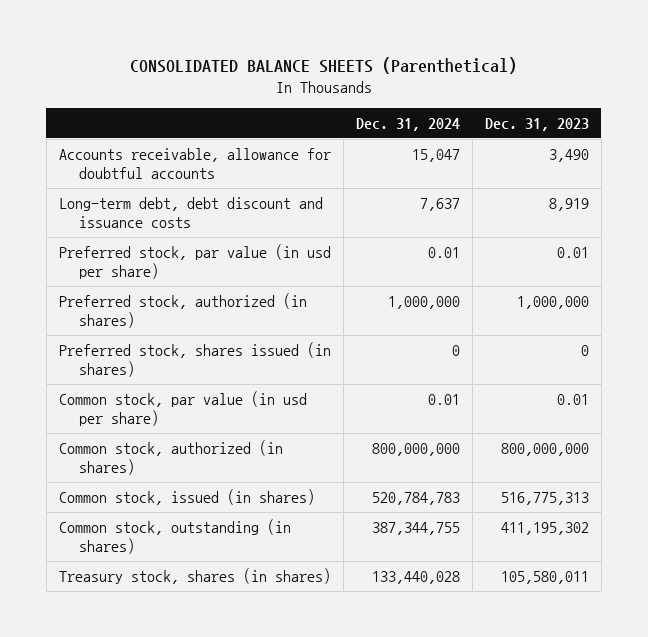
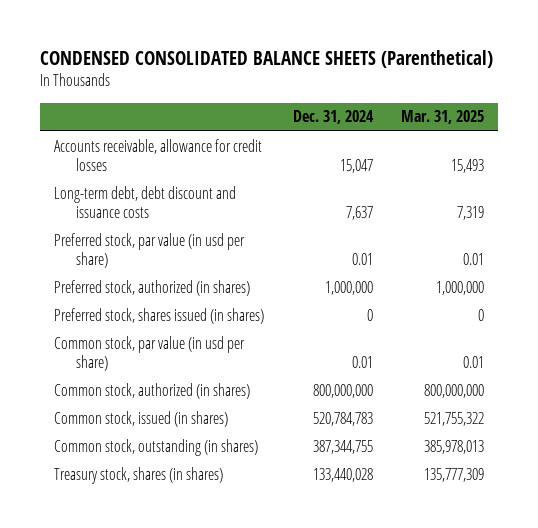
[129,56,517,74] CONSOLIDATED BALANCE SHEETS (Parenthetical) -> [39,49,493,68] CONDENSED CONSOLIDATED BALANCE SHEETS (Parenthetical)
[484,117,589,131] Dec. 31, 2023 -> none
none -> [401,110,485,125] Mar. 31, 2025
[58,148,331,179] Accounts receivable, allowance for doubtful accounts -> [54,138,263,171] Accounts receivable, allowance for credit losses

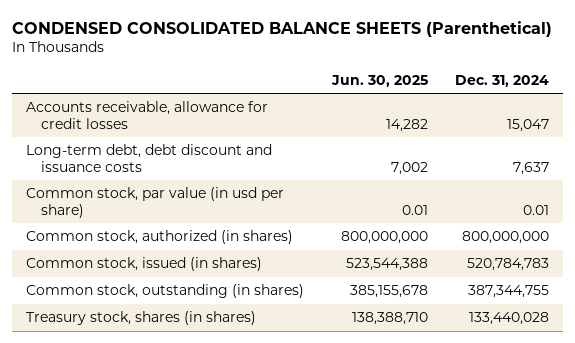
[401,110,485,125] Mar. 31, 2025 -> none
none -> [330,74,428,87] Jun. 30, 2025
[54,232,246,268] Preferred stock, par value (in usd per share) -> none
[54,279,251,296] Preferred stock, authorized (in shares) -> none
[54,307,265,324] Preferred stock, shares issued (in shares) -> none

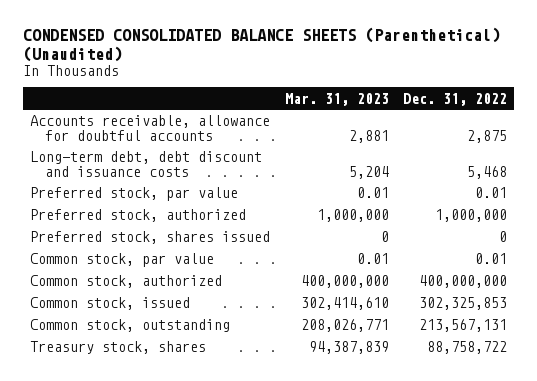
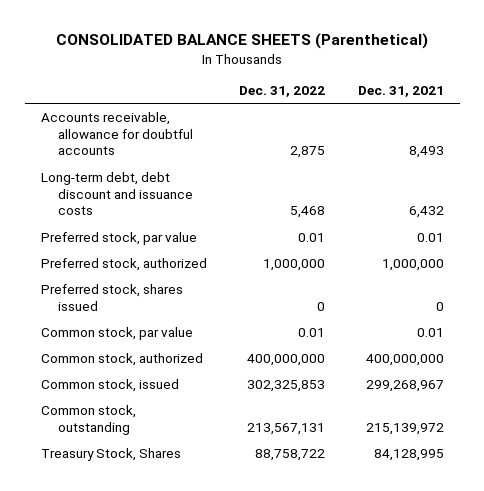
[22,27,500,62] CONDENSED CONSOLIDATED BALANCE SHEETS (Parenthetical) (Unaudited) -> [56,33,429,50] CONSOLIDATED BALANCE SHEETS (Parenthetical)
[284,92,389,106] Mar. 31, 2023 -> none
none -> [357,85,444,97] Dec. 31, 2021
[30,341,207,355] Treasury stock, shares -> [40,447,181,461] Treasury Stock, Shares

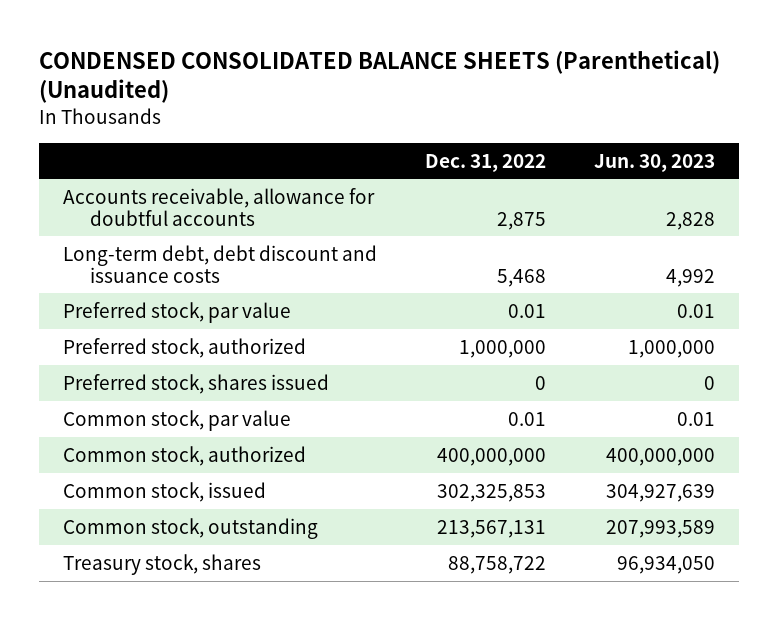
[56,33,429,50] CONSOLIDATED BALANCE SHEETS (Parenthetical) -> [39,49,721,104] CONDENSED CONSOLIDATED BALANCE SHEETS (Parenthetical) (Unaudited)
[357,85,444,97] Dec. 31, 2021 -> none
none -> [594,153,716,172] Jun. 30, 2023
[40,447,181,461] Treasury Stock, Shares -> [63,553,262,575] Treasury stock, shares

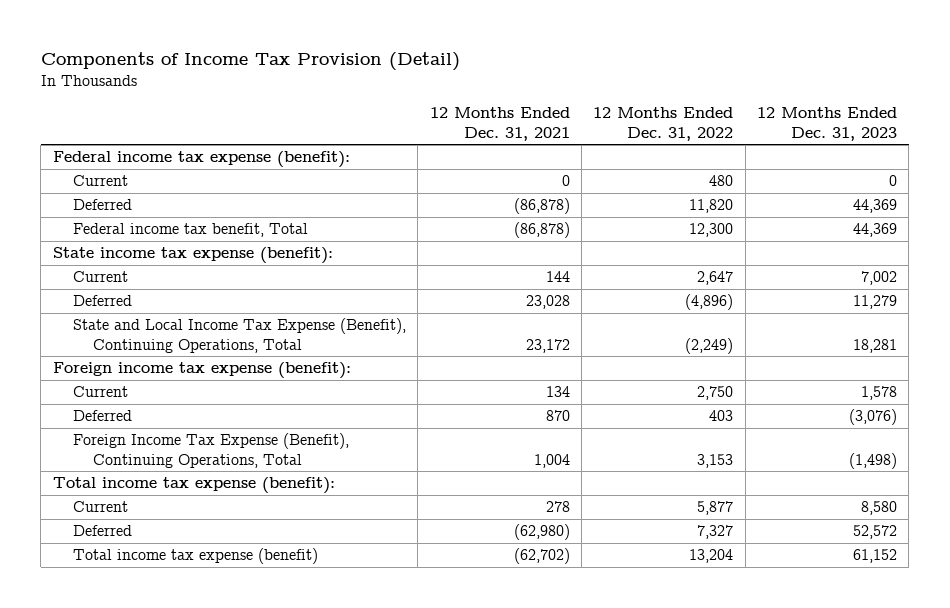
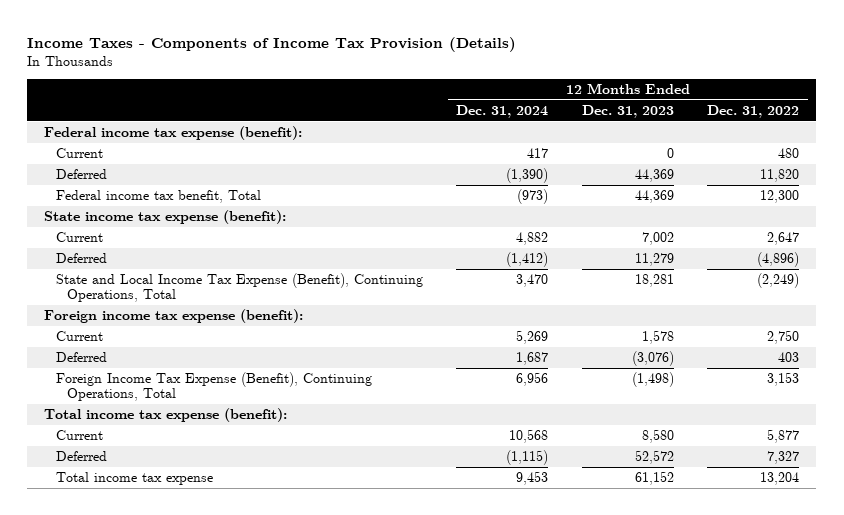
[40,51,460,71] Components of Income Tax Provision (Detail) -> [27,36,517,52] Income Taxes - Components of Income Tax Provision (Details)
[429,107,570,141] 12 Months Ended Dec. 31, 2021 -> none
none -> [456,104,549,118] Dec. 31, 2024
[72,548,318,565] Total income tax expense (benefit) -> [55,472,213,486] Total income tax expense

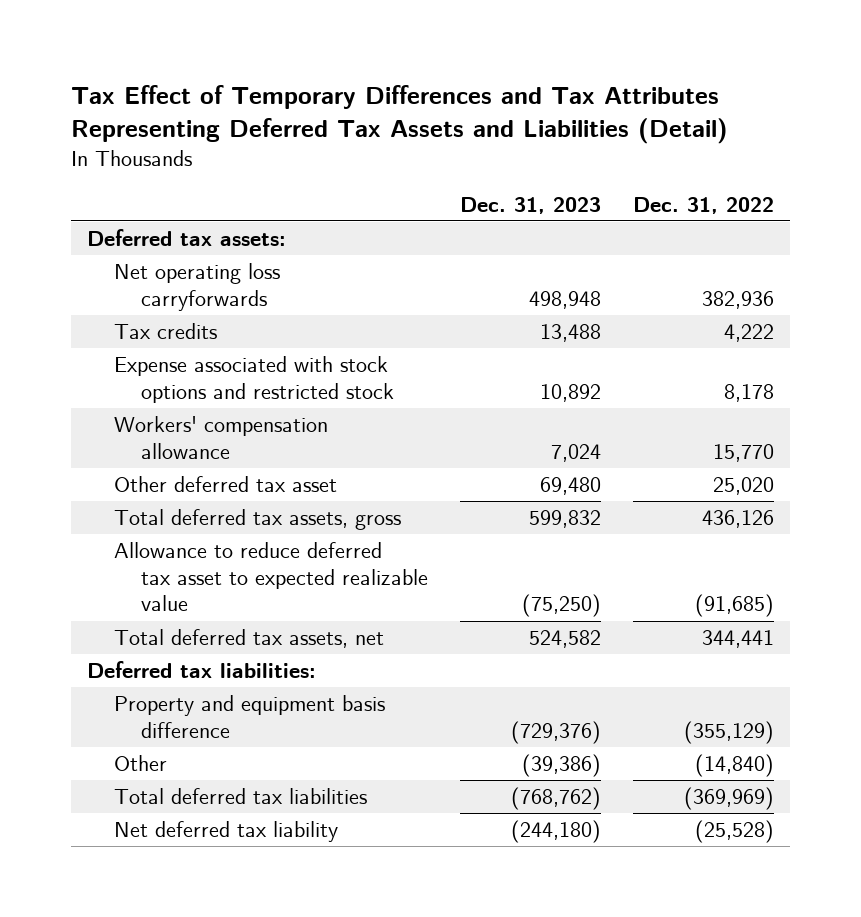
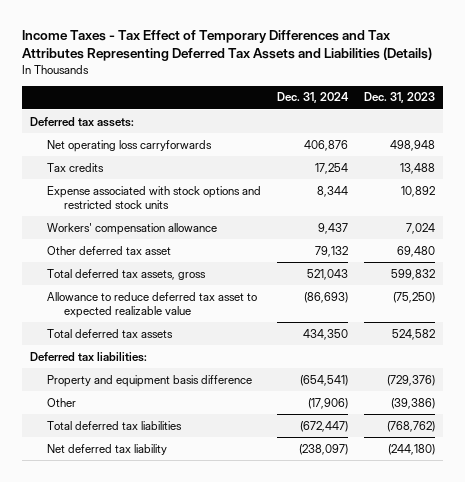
[70,85,728,145] Tax Effect of Temporary Differences and Tax Attributes Representing Deferred Tax Assets and Liabilities (Detail) -> [22,30,433,62] Income Taxes - Tax Effect of Temporary Differences and Tax Attributes Representing Deferred Tax Assets and Liabilities (Details)
[633,196,775,214] Dec. 31, 2022 -> none
none -> [277,92,350,104] Dec. 31, 2024
[114,356,395,403] Expense associated with stock options and restricted stock -> [47,185,262,209] Expense associated with stock options and restricted stock units
[114,629,385,649] Total deferred tax assets, net -> [47,328,174,338] Total deferred tax assets

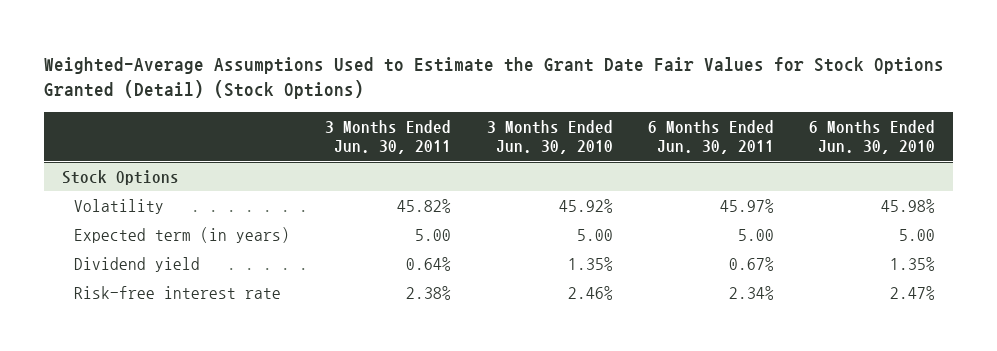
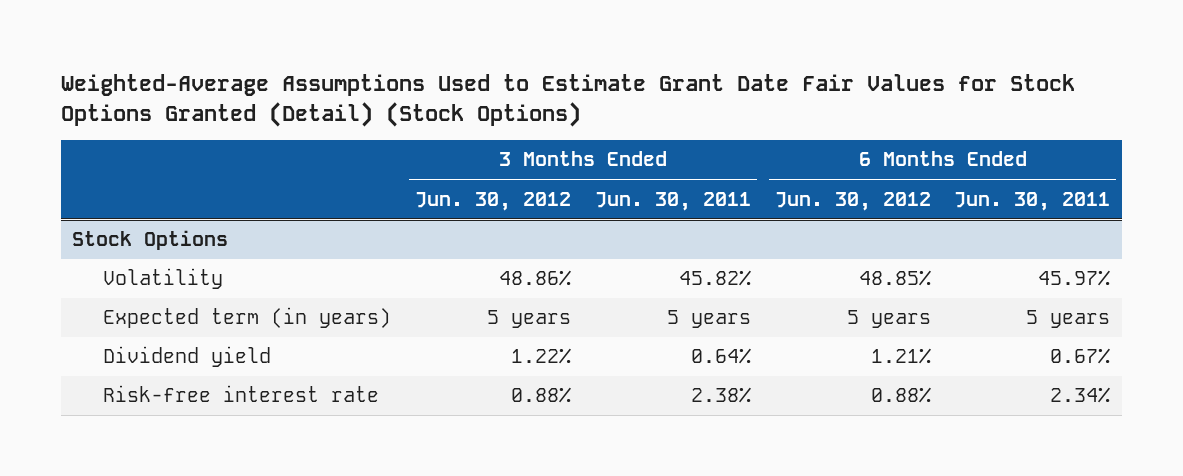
[44,56,945,100] Weighted-Average Assumptions Used to Estimate the Grant Date Fair Values for Stock Options Granted (Detail) (Stock Options) -> [60,73,1075,127] Weighted-Average Assumptions Used to Estimate Grant Date Fair Values for Stock Options Granted (Detail) (Stock Options)
[486,120,613,155] 3 Months Ended Jun. 30, 2010 -> none
[809,120,936,155] 6 Months Ended Jun. 30, 2010 -> none
none -> [414,191,571,211] Jun. 30, 2012
none -> [774,191,931,211] Jun. 30, 2012
[415,229,452,242] 5.00 -> [666,310,751,329] 5 years
[737,229,774,242] 5.00 -> [1026,310,1111,329] 5 years

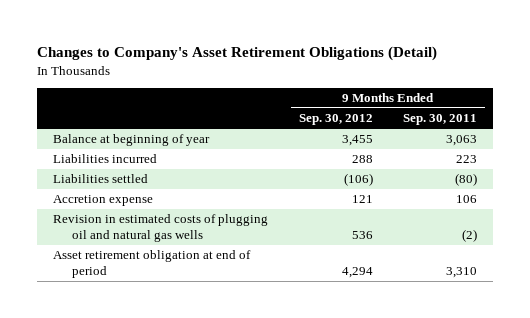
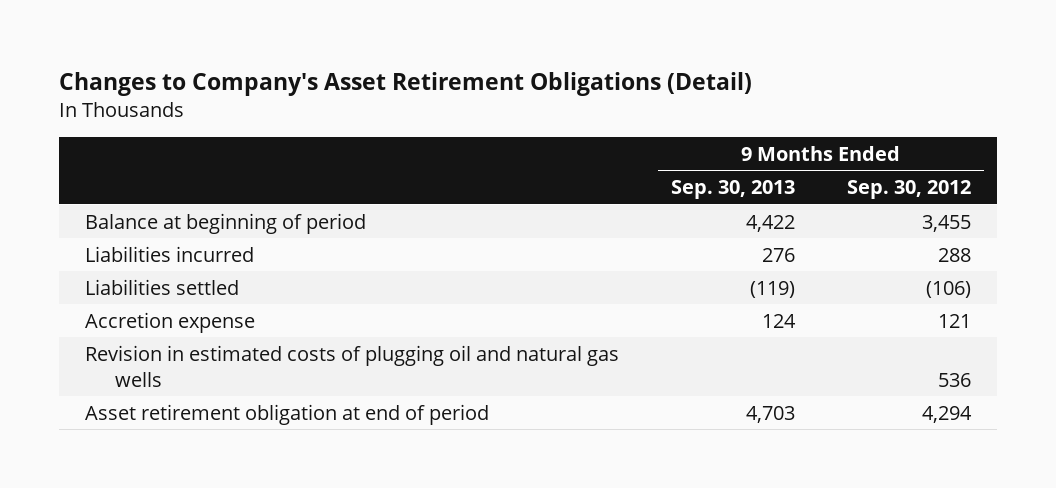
[403,114,478,126] Sep. 30, 2011 -> none
none -> [671,180,796,200] Sep. 30, 2013
[52,134,210,147] Balance at beginning of year -> [85,212,367,234] Balance at beginning of period

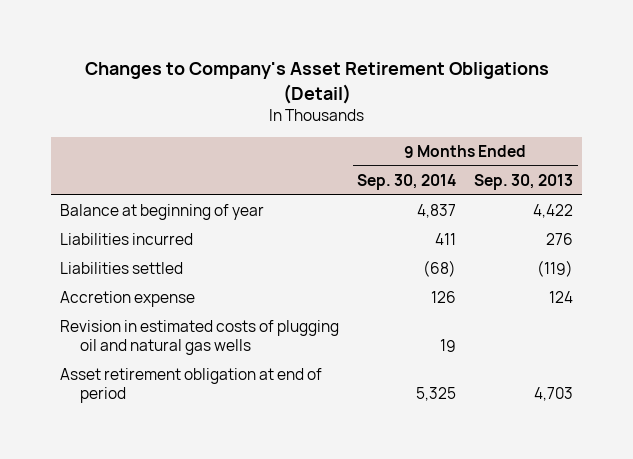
[847,180,972,200] Sep. 30, 2012 -> none
none -> [357,173,457,190] Sep. 30, 2014
[85,212,367,234] Balance at beginning of period -> [60,204,265,221] Balance at beginning of year

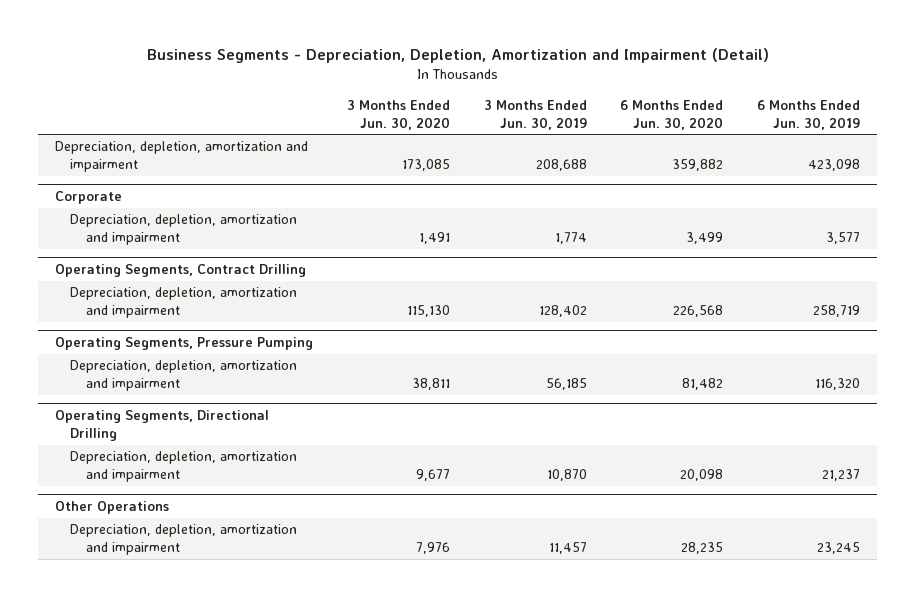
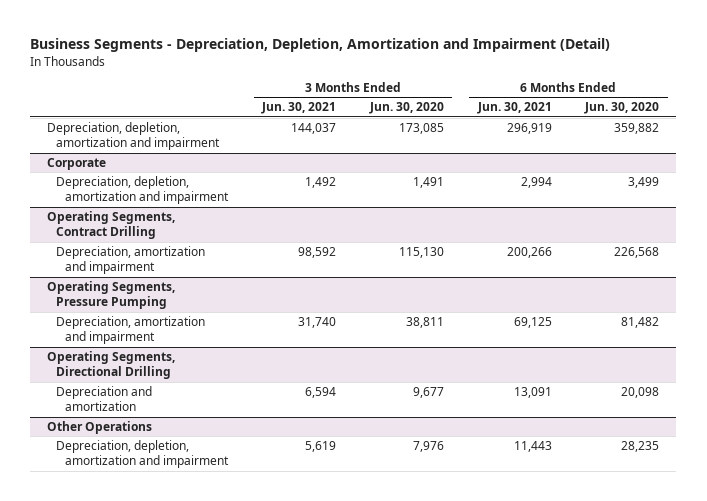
[483,99,587,130] 3 Months Ended Jun. 30, 2019 -> none
[756,99,860,130] 6 Months Ended Jun. 30, 2019 -> none
none -> [260,102,336,115] Jun. 30, 2021
none -> [476,102,552,115] Jun. 30, 2021
[70,287,298,319] Depreciation, depletion, amortization and impairment -> [56,246,206,275] Depreciation, amortization and impairment
[70,360,298,392] Depreciation, depletion, amortization and impairment -> [56,316,206,345] Depreciation, amortization and impairment
[70,451,298,483] Depreciation, depletion, amortization and impairment -> [56,386,153,412] Depreciation and amortization

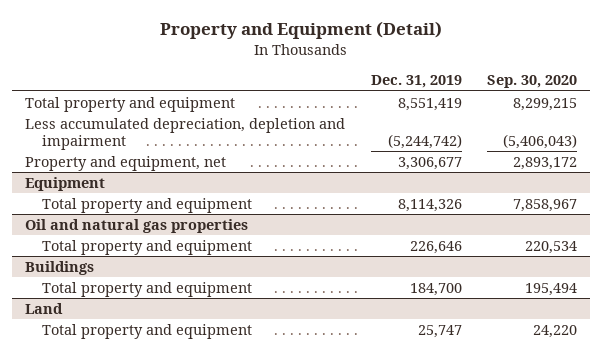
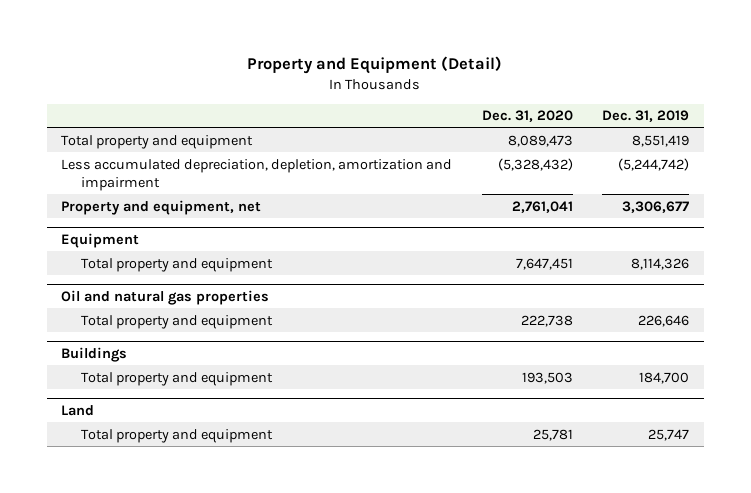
[486,75,577,89] Sep. 30, 2020 -> none
none -> [481,110,573,123] Dec. 31, 2020
[25,117,346,151] Less accumulated depreciation, depletion and impairment -> [61,158,453,191] Less accumulated depreciation, depletion, amortization and impairment

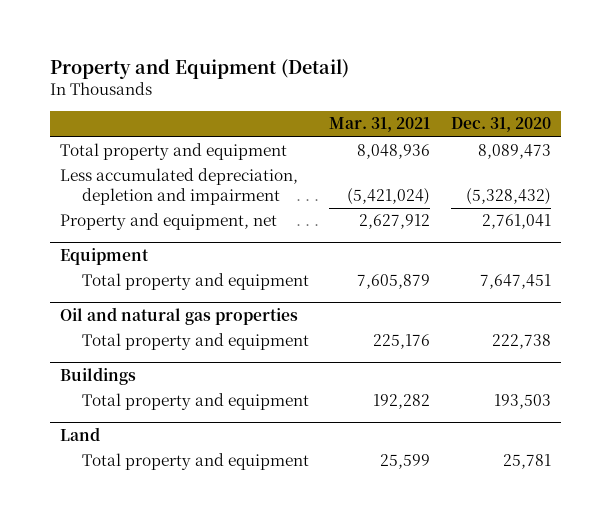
[602,110,690,123] Dec. 31, 2019 -> none
none -> [329,117,431,133] Mar. 31, 2021
[61,158,453,191] Less accumulated depreciation, depletion, amortization and impairment -> [60,168,299,205] Less accumulated depreciation, depletion and impairment

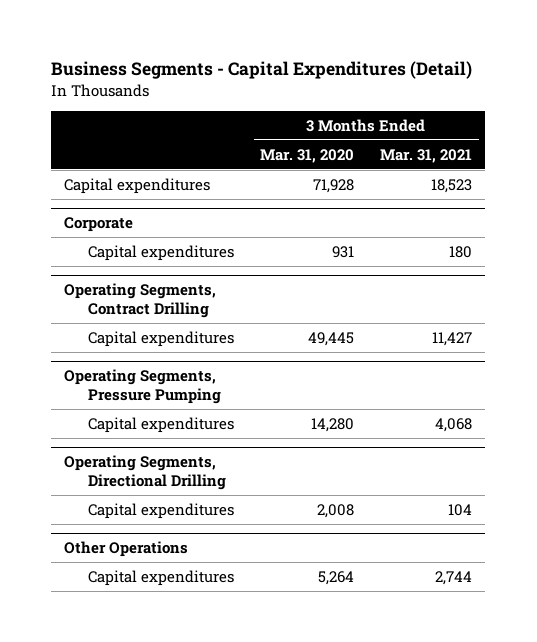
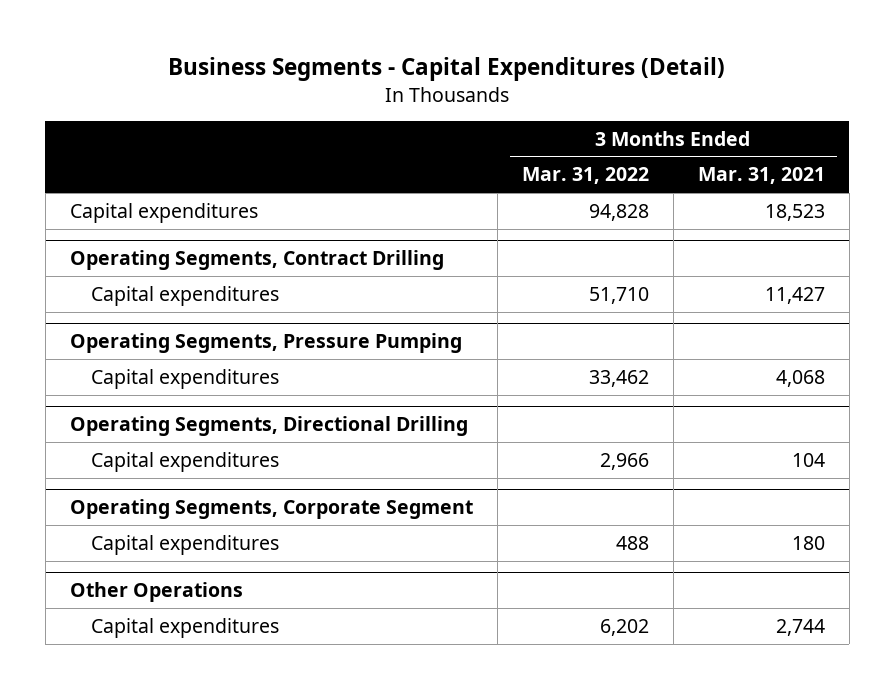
[260,148,355,163] Mar. 31, 2020 -> none
none -> [521,167,649,185] Mar. 31, 2022
[64,217,134,233] Corporate -> none
[88,244,235,261] Capital expenditures -> none
none -> [69,499,473,520] Operating Segments, Corporate Segment
none -> [90,534,279,555] Capital expenditures

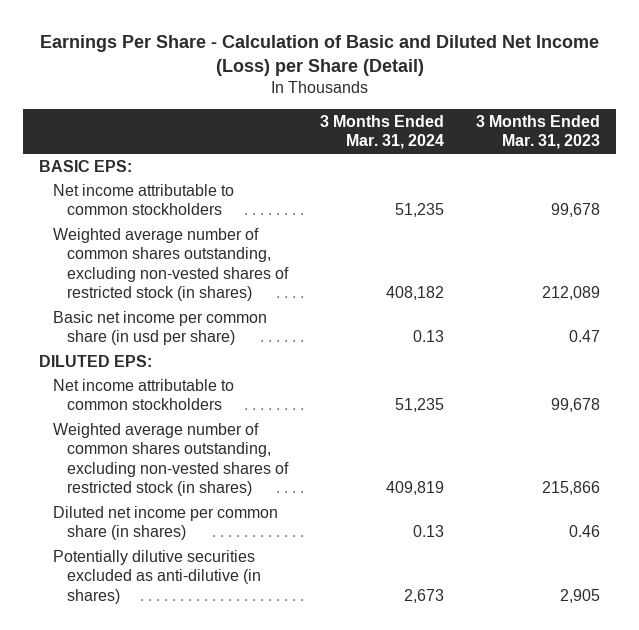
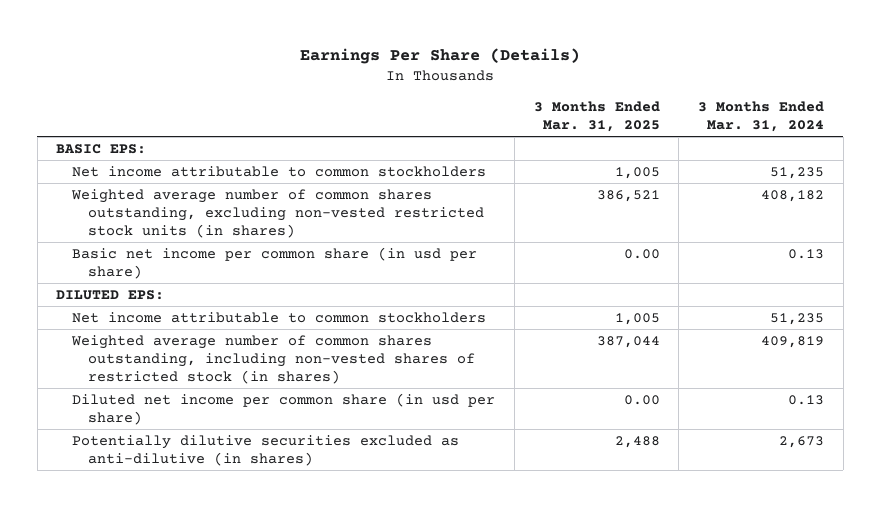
[39,34,599,77] Earnings Per Share - Calculation of Basic and Diluted Net Income (Loss) per Share (Detail) -> [300,48,581,65] Earnings Per Share (Details)
[476,114,601,150] 3 Months Ended Mar. 31, 2023 -> none
none -> [533,101,660,133] 3 Months Ended Mar. 31, 2025
[53,227,290,302] Weighted average number of common shares outstanding, excluding non-vested shares of restricted stock (in shares) -> [71,188,485,238] Weighted average number of common shares outstanding, excluding non-vested restricted stock units (in shares)
[53,422,290,497] Weighted average number of common shares outstanding, excluding non-vested shares of restricted stock (in shares) -> [71,334,476,384] Weighted average number of common shares outstanding, including non-vested shares of restricted stock (in shares)
[53,505,279,541] Diluted net income per common share (in shares) -> [72,392,496,425] Diluted net income per common share (in usd per share)

